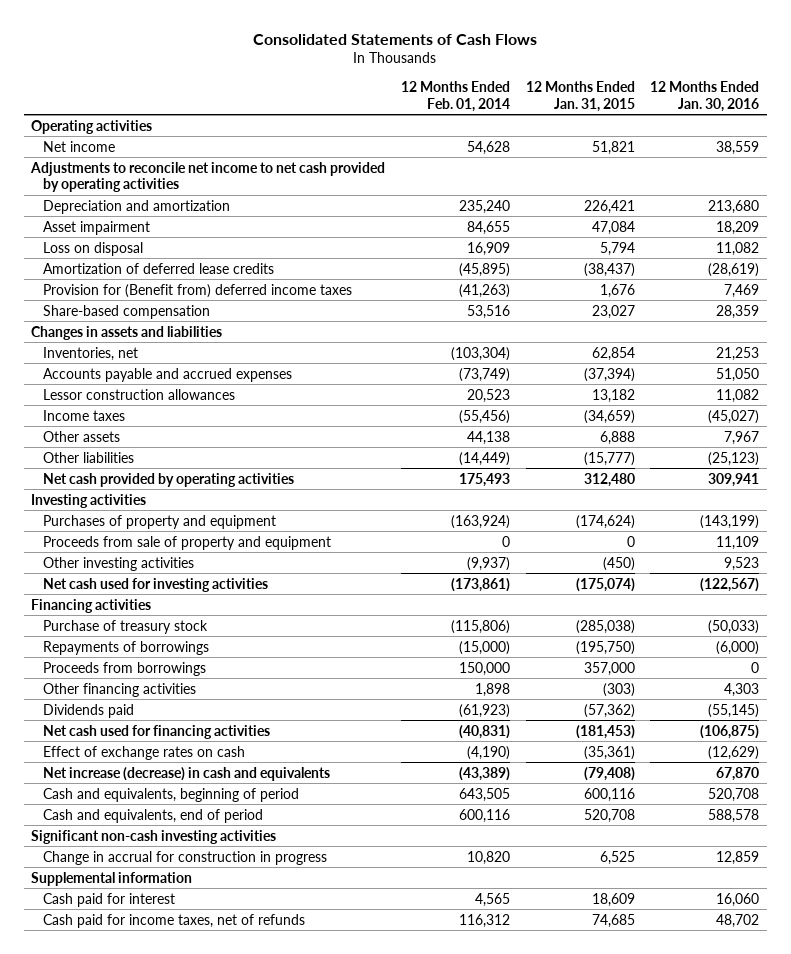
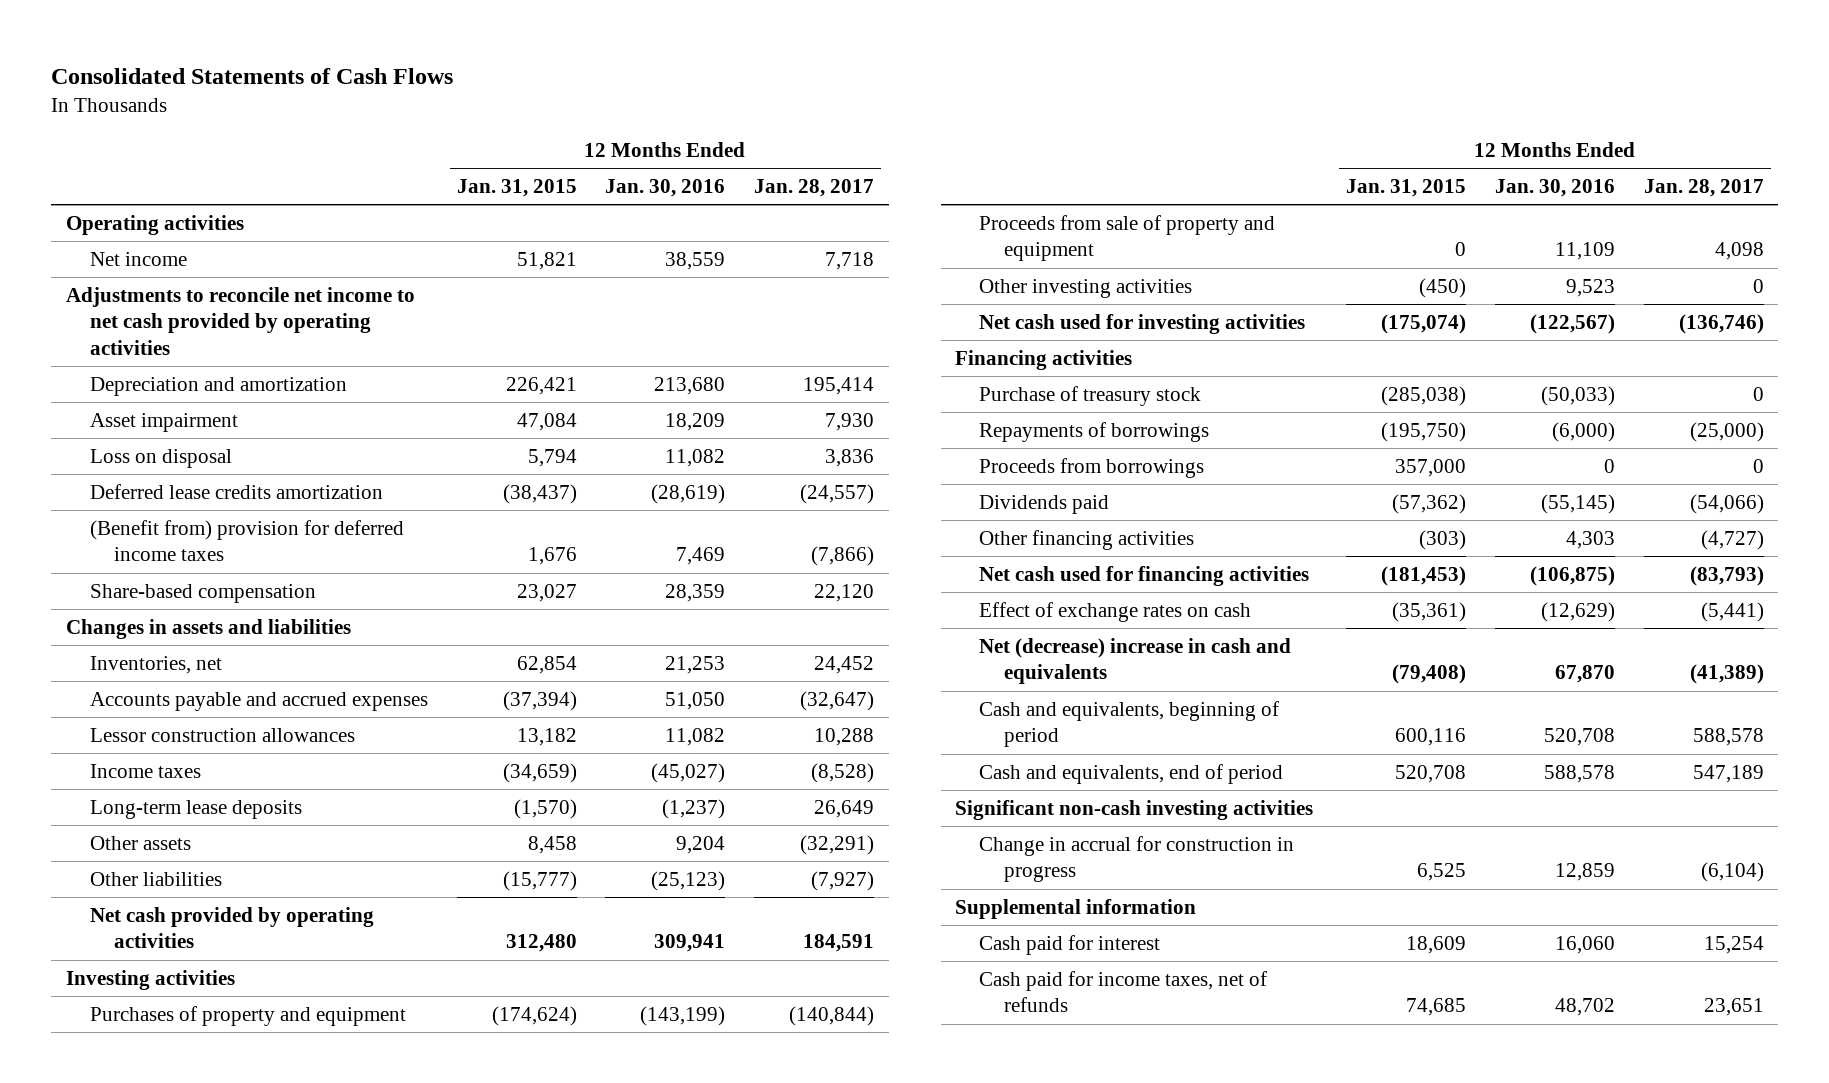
[401,81,511,112] 12 Months Ended Feb. 01, 2014 -> none
none -> [754,179,875,198] Jan. 28, 2017
[43,262,275,274] Amortization of deferred lease credits -> [89,483,383,499] Deferred lease credits amortization
[43,283,353,298] Provision for (Benefit from) deferred income taxes -> [89,519,404,562] (Benefit from) provision for deferred income taxes
none -> [89,799,302,819] Long-term lease deposits
[599,430,635,445] 6,888 -> [527,835,577,854] 8,458
[724,430,760,445] 7,967 -> [676,835,726,854] 9,204
[43,682,197,697] Other financing activities -> [979,529,1195,550] Other financing activities
[43,766,331,781] Net increase (decrease) in cash and equivalents -> [979,637,1292,685] Net (decrease) increase in cash and equivalents

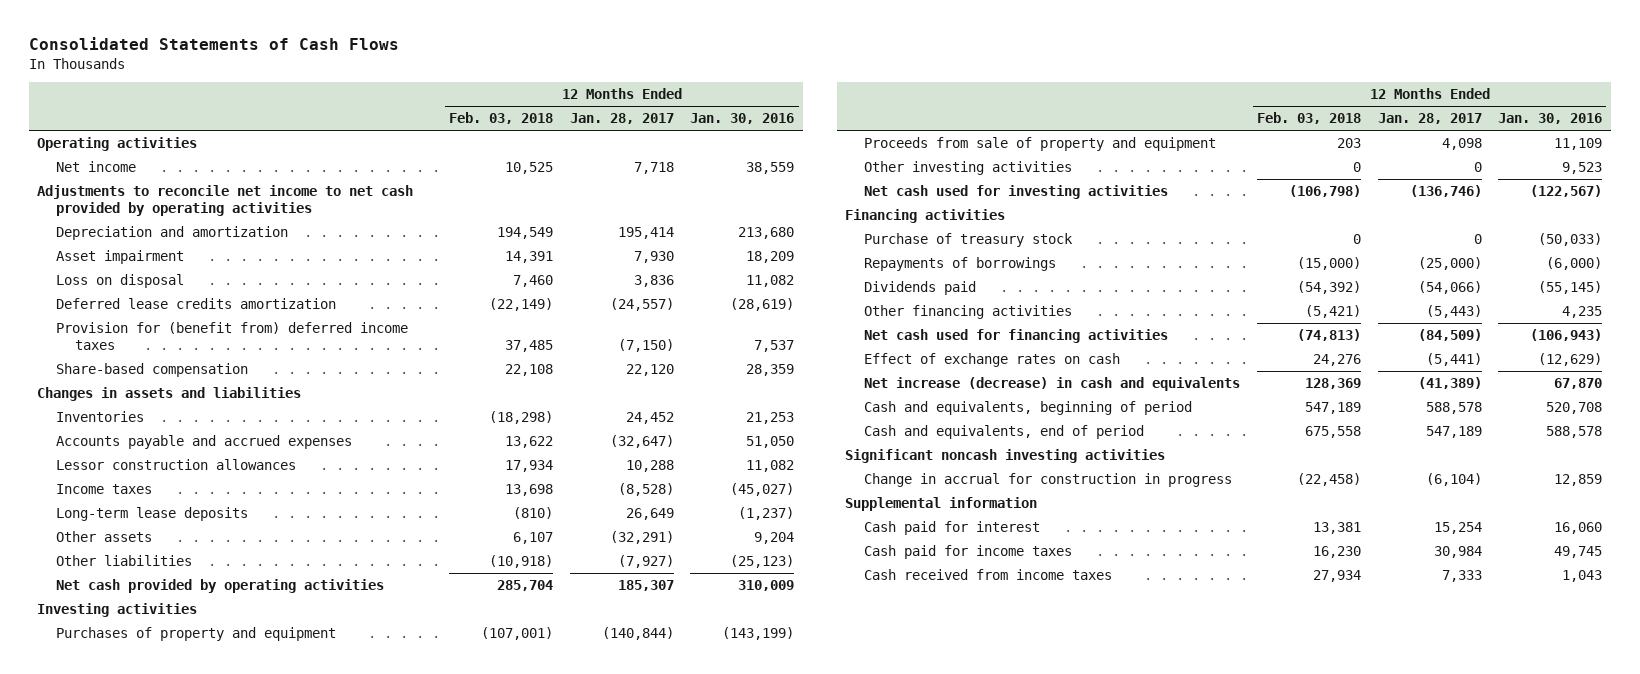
[456,179,577,198] Jan. 31, 2015 -> none
none -> [448,112,553,125] Feb. 03, 2018
[89,519,404,562] (Benefit from) provision for deferred income taxes -> [56,322,409,351] Provision for (benefit from) deferred income taxes
[676,547,726,566] 7,469 -> [754,340,795,353] 7,537
[811,546,875,567] (7,866) -> [617,339,674,353] (7,150)
[89,655,222,674] Inventories, net -> [56,411,145,423] Inventories
[654,934,726,953] 309,941 -> [738,580,795,592] 310,009
[803,934,875,953] 184,591 -> [617,580,674,592] 185,307
[979,457,1205,478] Proceeds from borrowings -> none
[1565,530,1615,549] 4,303 -> [1562,306,1603,319] 4,235
[1700,529,1764,550] (4,727) -> [1425,305,1482,319] (5,443)
[1529,565,1615,586] (106,875) -> [1530,329,1603,342] (106,943)
[1689,565,1764,586] (83,793) -> [1417,329,1482,342] (84,509)
[979,637,1292,685] Net (decrease) increase in cash and equivalents -> [864,377,1241,392] Net increase (decrease) in cash and equivalents
[955,799,1314,820] Significant non-cash investing activities -> [845,449,1166,464] Significant noncash investing activities
[979,970,1268,1013] Cash paid for income taxes, net of refunds -> [864,545,1073,560] Cash paid for income taxes
[1554,998,1615,1017] 48,702 -> [1554,546,1603,559] 49,745
[1703,998,1764,1017] 23,651 -> [1433,546,1482,559] 30,984
none -> [864,569,1113,581] Cash received from income taxes

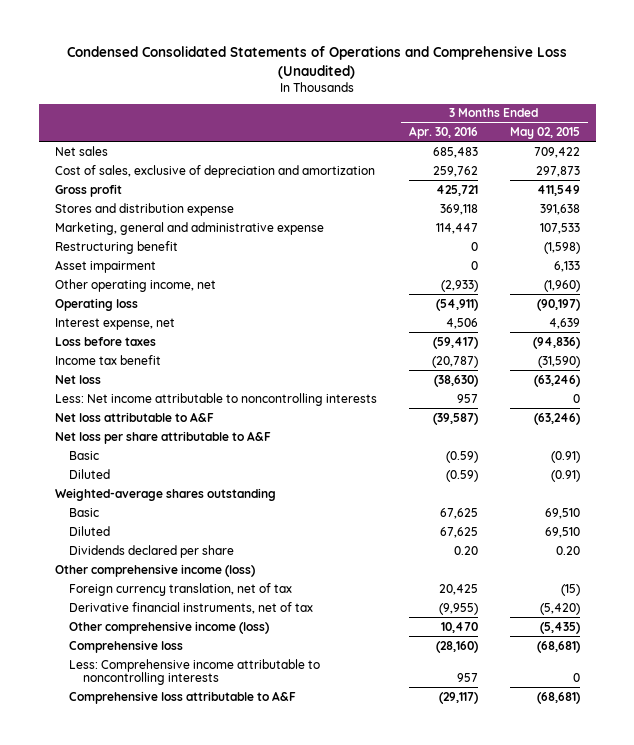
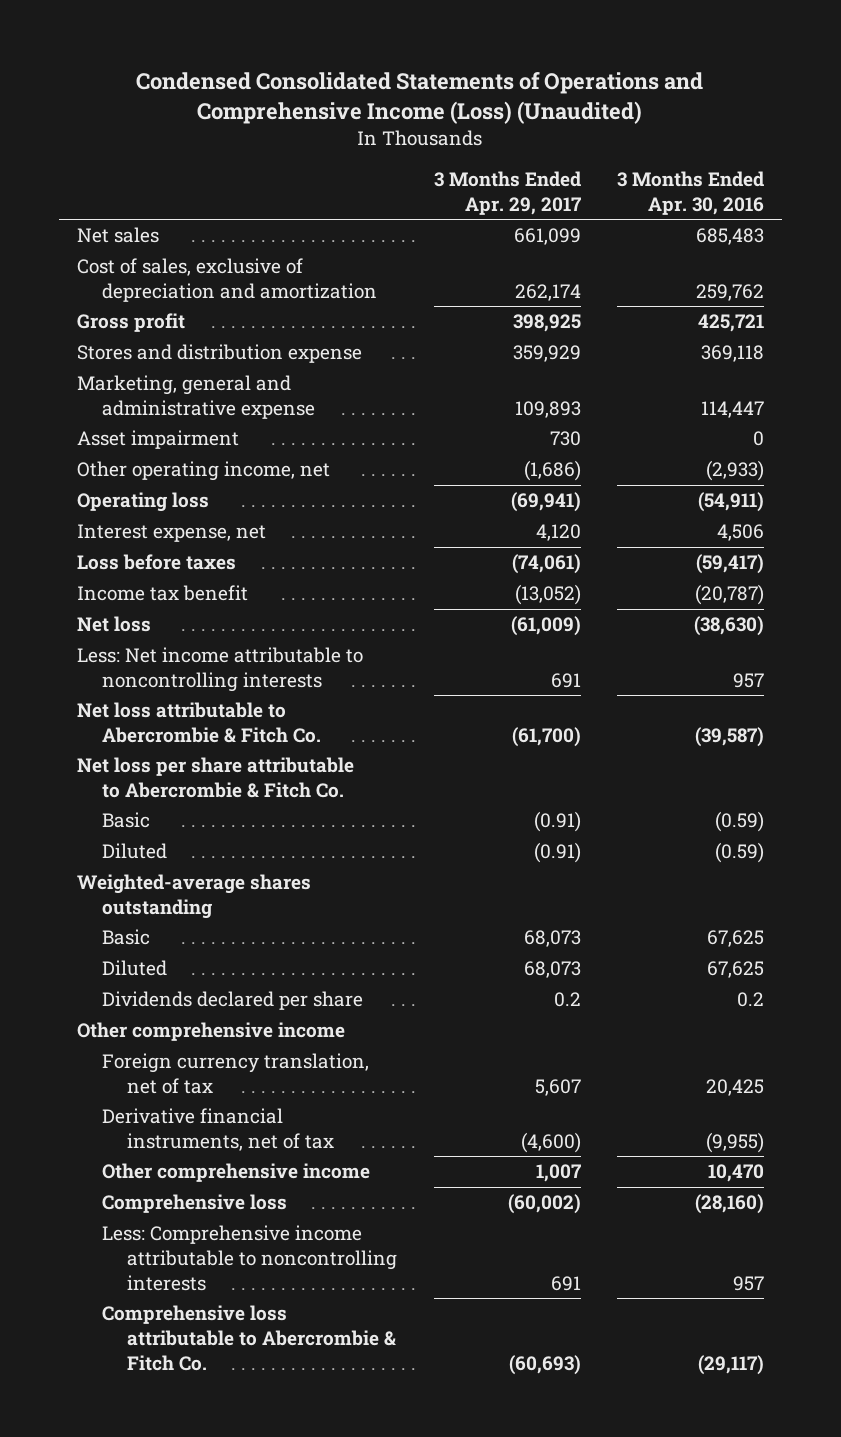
[67,46,568,79] Condensed Consolidated Statements of Operations and Comprehensive Loss (Unaudited) -> [136,71,704,124] Condensed Consolidated Statements of Operations and Comprehensive Income (Loss) (Unaudited)
[509,127,580,140] May 02, 2015 -> none
none -> [433,171,581,215] 3 Months Ended Apr. 29, 2017
[54,240,178,254] Restructuring benefit -> none
[54,411,214,422] Net loss attributable to A&F -> [77,702,322,743] Net loss attributable to Abercrombie & Fitch Co.
[54,430,271,444] Net loss per share attributable to A&F -> [77,757,355,798] Net loss per share attributable to Abercrombie & Fitch Co.
[453,545,478,555] 0.20 -> [736,992,764,1008] 0.2
[54,563,255,577] Other comprehensive income (loss) -> [77,1022,346,1042] Other comprehensive income
[68,620,269,634] Other comprehensive income (loss) -> [102,1163,371,1183] Other comprehensive income
[68,690,296,704] Comprehensive loss attributable to A&F -> [102,1305,397,1371] Comprehensive loss attributable to Abercrombie & Fitch Co.

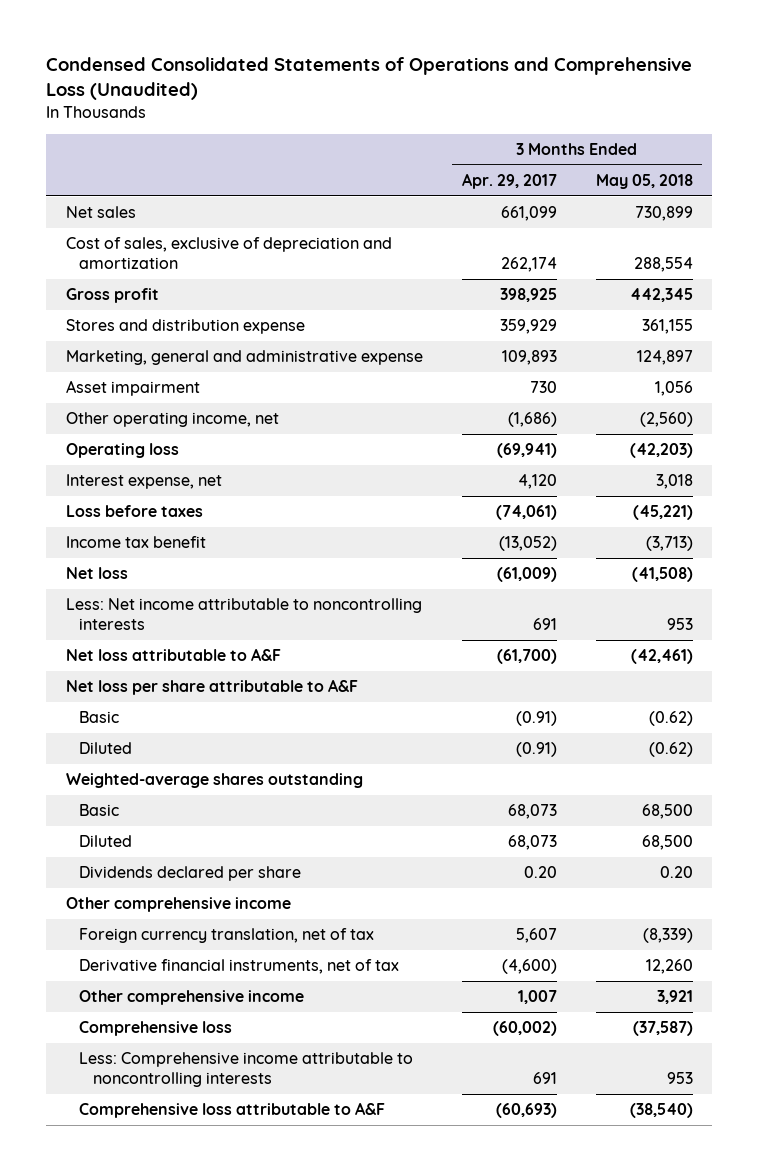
[136,71,704,124] Condensed Consolidated Statements of Operations and Comprehensive Income (Loss) (Unaudited) -> [46,57,693,101] Condensed Consolidated Statements of Operations and Comprehensive Loss (Unaudited)
[616,171,764,215] 3 Months Ended Apr. 30, 2016 -> none
none -> [595,174,693,190] May 05, 2018
[77,702,322,743] Net loss attributable to Abercrombie & Fitch Co. -> [65,648,281,662] Net loss attributable to A&F
[77,757,355,798] Net loss per share attributable to Abercrombie & Fitch Co. -> [65,679,358,696] Net loss per share attributable to A&F
[553,992,581,1008] 0.2 -> [523,866,557,879] 0.20
[102,1305,397,1371] Comprehensive loss attributable to Abercrombie & Fitch Co. -> [79,1102,386,1119] Comprehensive loss attributable to A&F

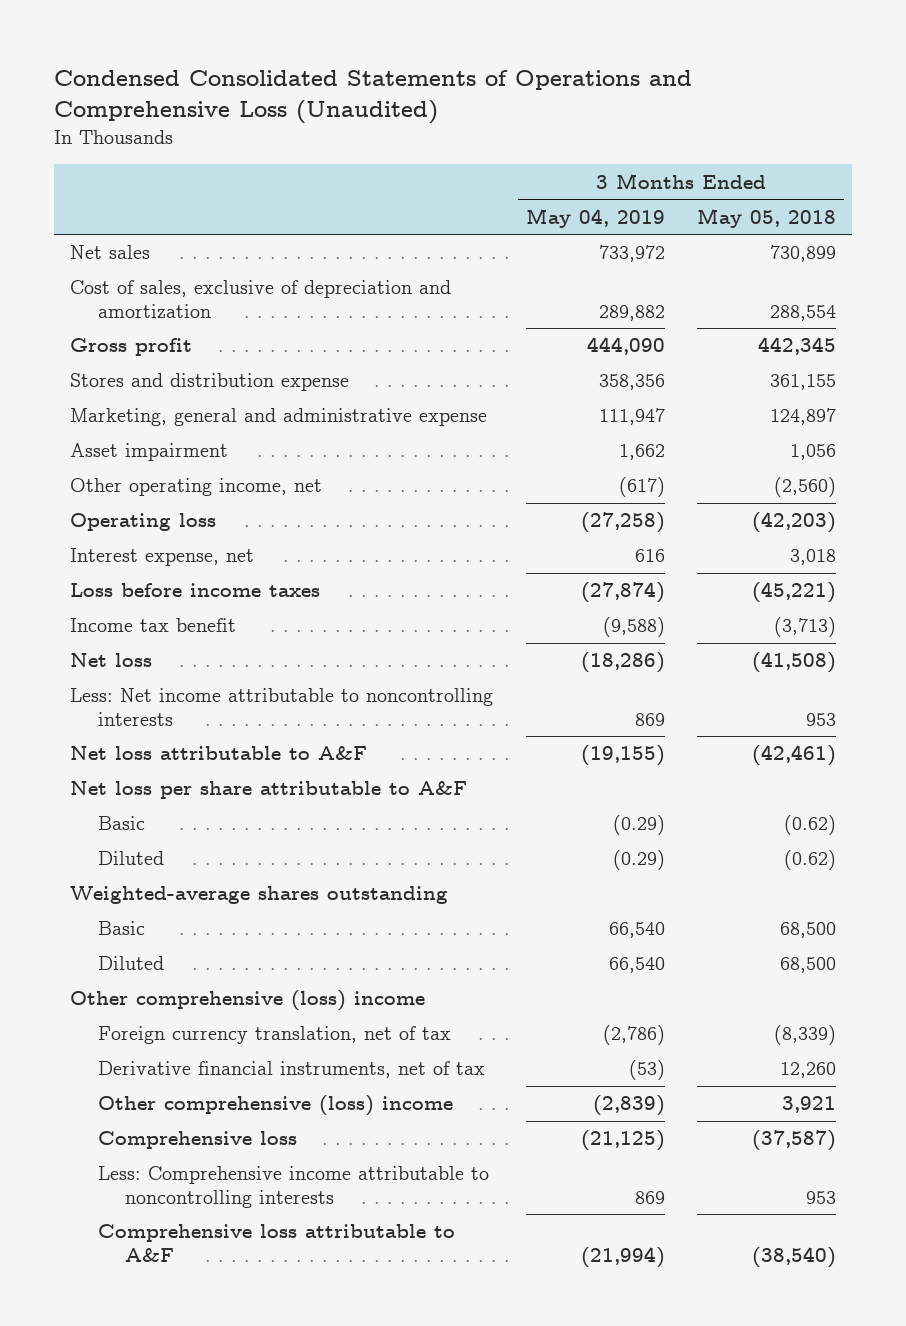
[461,173,557,190] Apr. 29, 2017 -> none
none -> [525,207,665,228] May 04, 2019
[65,505,203,518] Loss before taxes -> [70,583,321,598] Loss before income taxes
[79,866,302,882] Dividends declared per share -> none
[65,897,291,913] Other comprehensive income -> [70,990,426,1012] Other comprehensive (loss) income
[79,990,305,1006] Other comprehensive income -> [97,1095,453,1117] Other comprehensive (loss) income

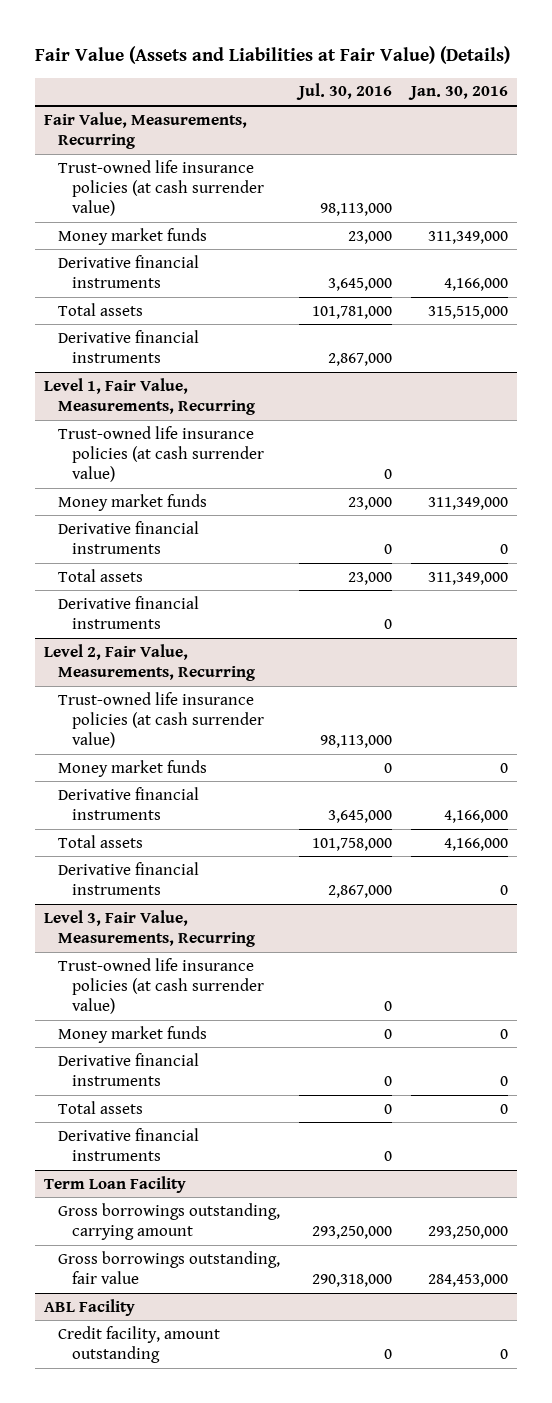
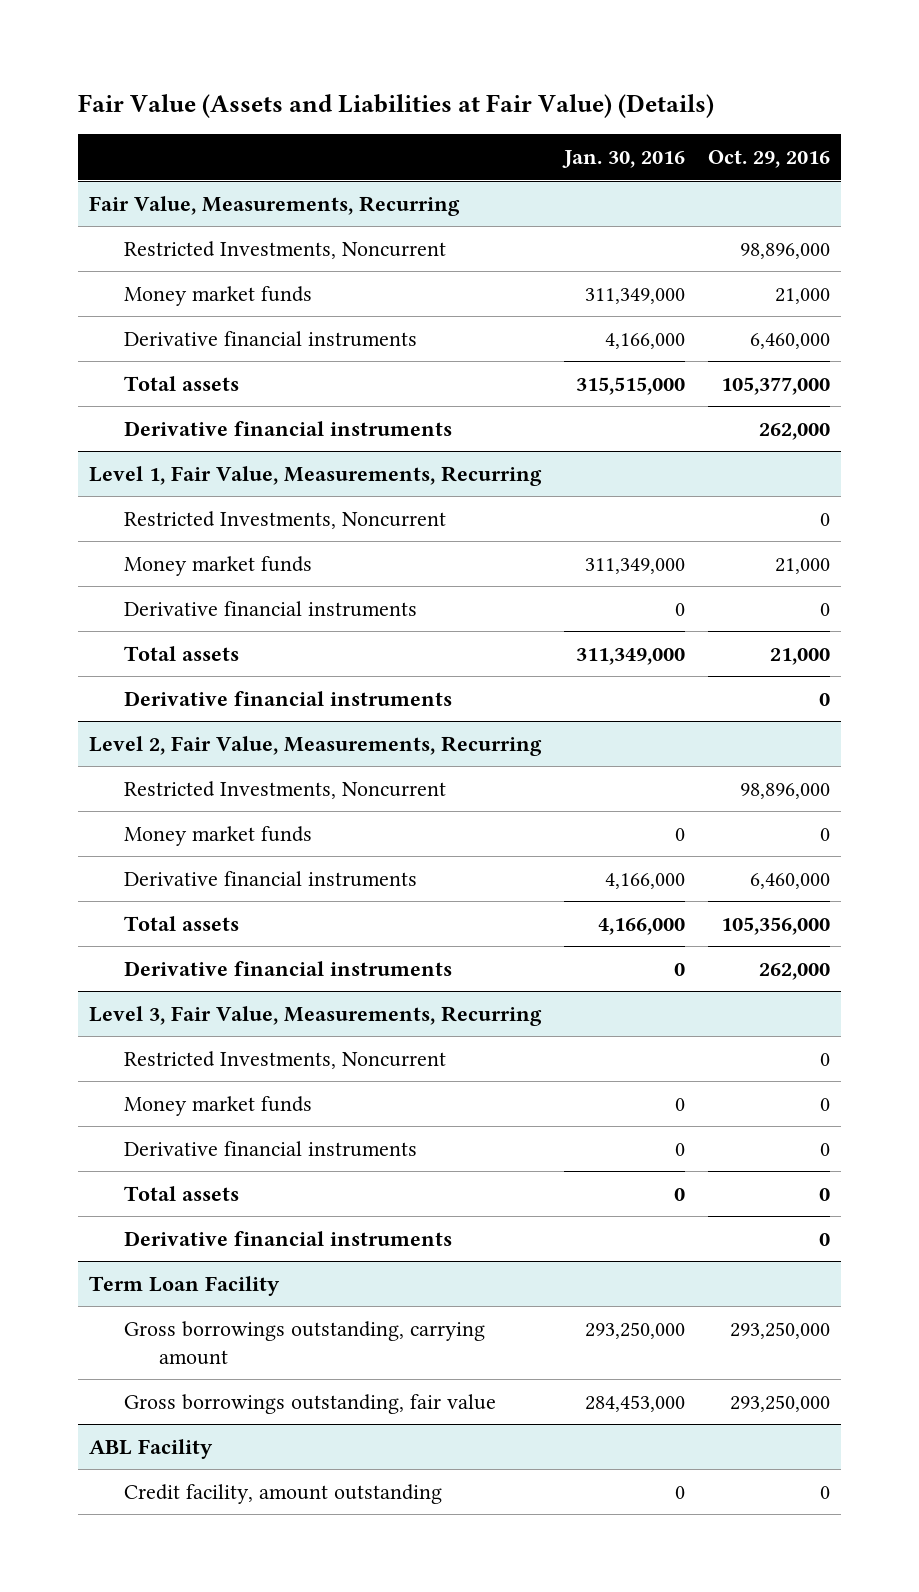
[295,83,392,101] Jul. 30, 2016 -> none
none -> [707,150,830,169] Oct. 29, 2016
[58,159,265,217] Trust-owned life insurance policies (at cash surrender value) -> [124,240,447,259] Restricted Investments, Noncurrent
[58,425,265,483] Trust-owned life insurance policies (at cash surrender value) -> [124,510,447,529] Restricted Investments, Noncurrent
[58,691,265,749] Trust-owned life insurance policies (at cash surrender value) -> [124,780,447,799] Restricted Investments, Noncurrent
[58,957,265,1015] Trust-owned life insurance policies (at cash surrender value) -> [124,1050,447,1069] Restricted Investments, Noncurrent

